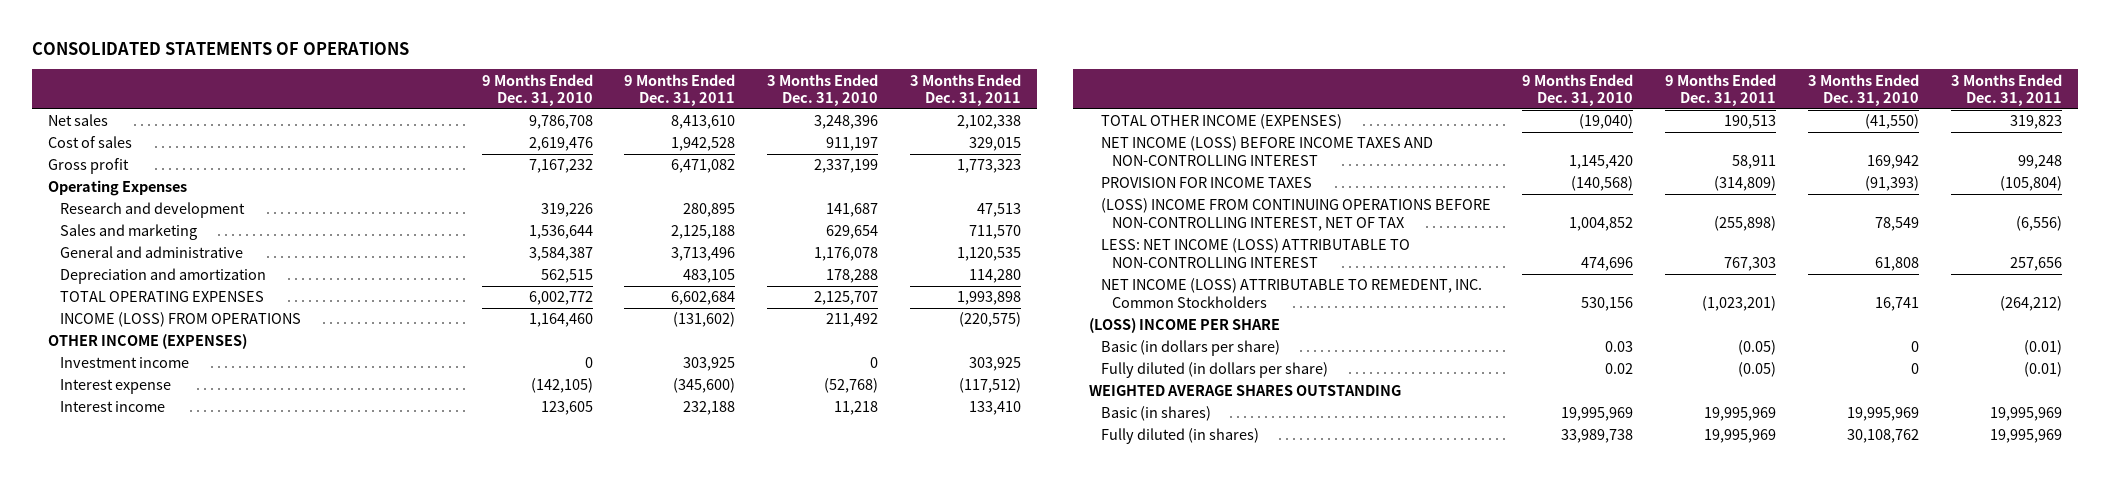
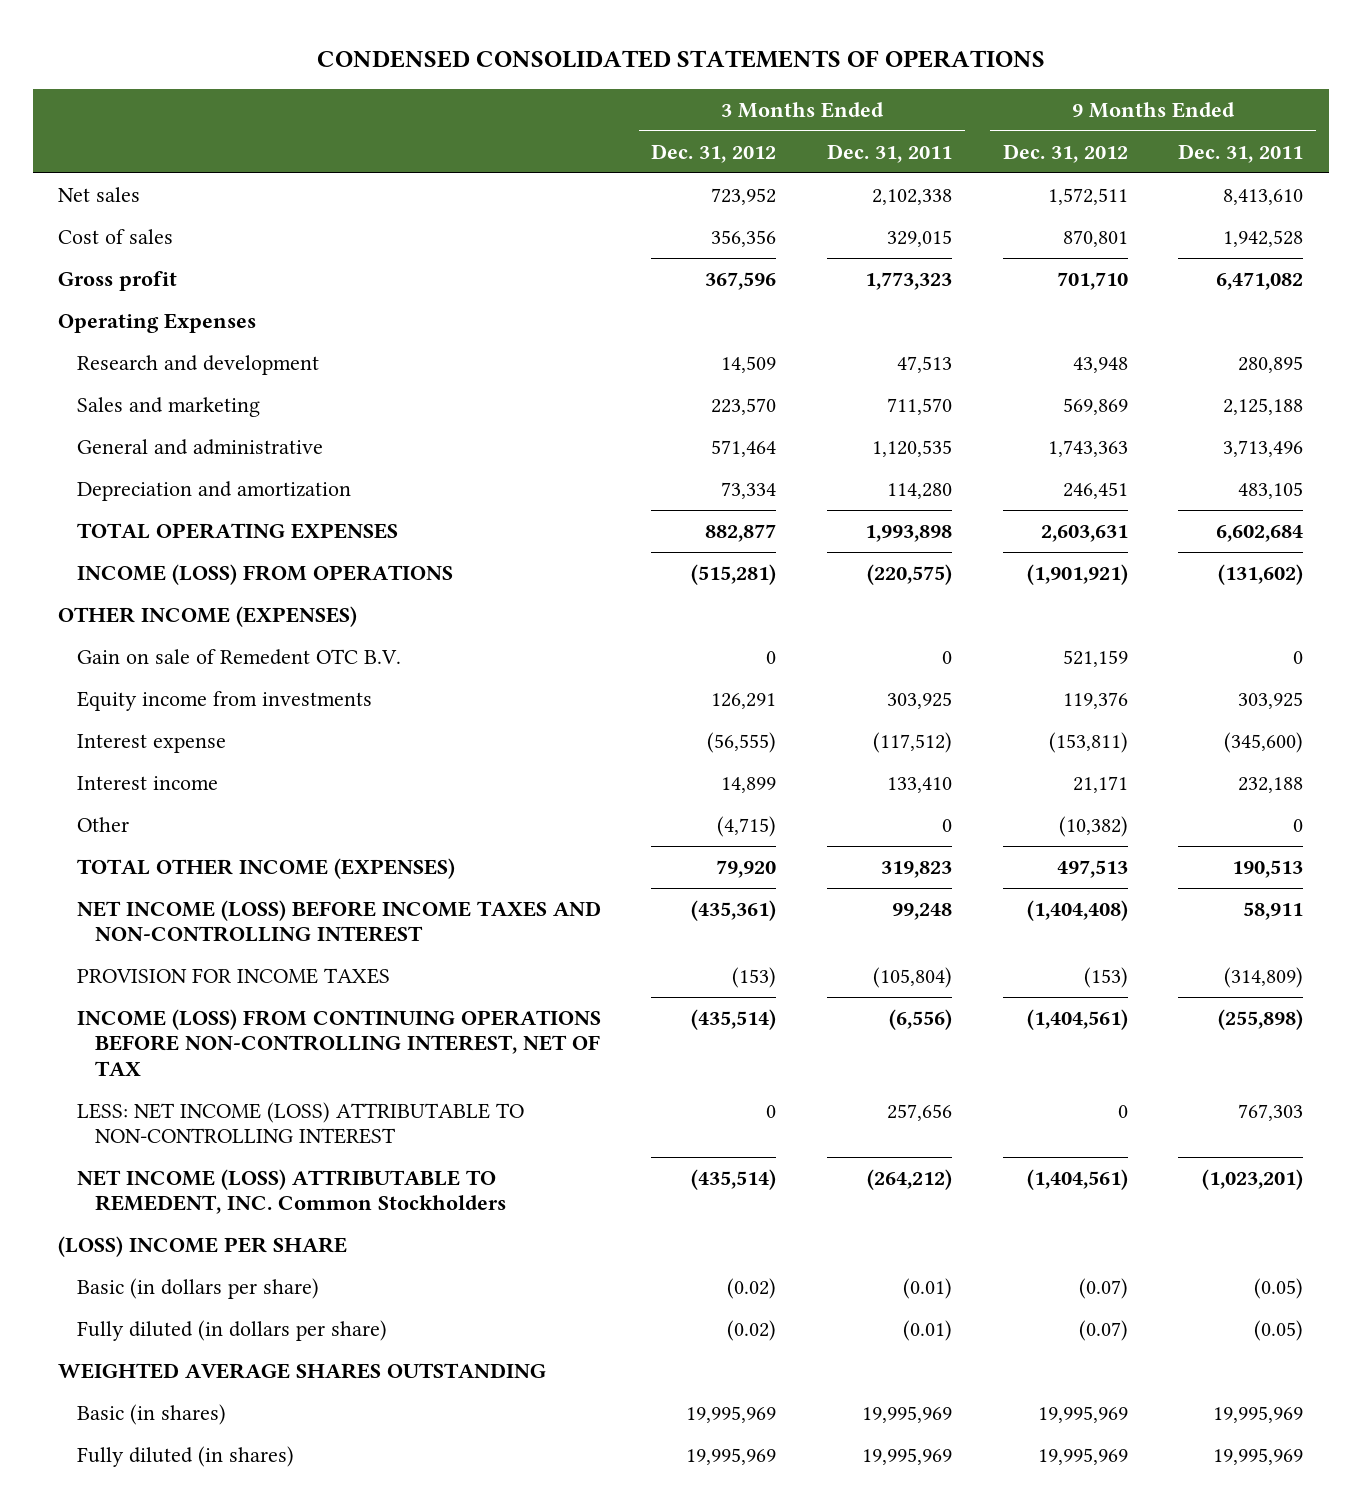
[32,41,410,55] CONSOLIDATED STATEMENTS OF OPERATIONS -> [316,49,1045,68] CONDENSED CONSOLIDATED STATEMENTS OF OPERATIONS
[481,73,593,107] 9 Months Ended Dec. 31, 2010 -> none
[767,73,879,107] 3 Months Ended Dec. 31, 2010 -> none
none -> [651,143,777,163] Dec. 31, 2012
none -> [1002,143,1128,163] Dec. 31, 2012
none -> [76,649,401,666] Gain on sale of Remedent OTC B.V.
[59,357,189,369] Investment income -> [76,691,372,712] Equity income from investments
none -> [76,817,129,833] Other
[1100,198,1491,231] (LOSS) INCOME FROM CONTINUING OPERATIONS BEFORE NON-CONTROLLING INTEREST, NET OF TAX -> [76,1009,601,1076] INCOME (LOSS) FROM CONTINUING OPERATIONS BEFORE NON-CONTROLLING INTEREST, NET OF TAX

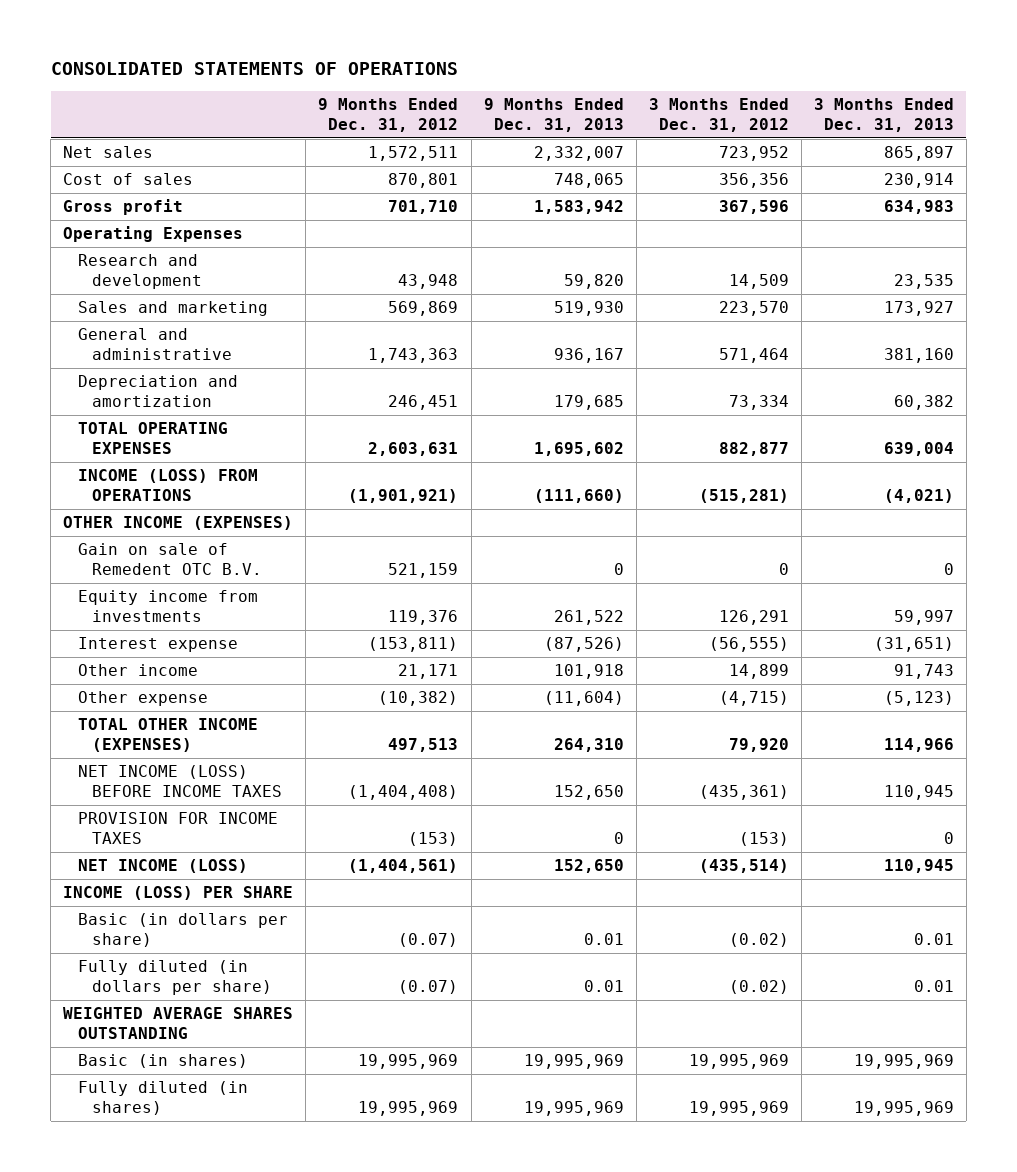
[316,49,1045,68] CONDENSED CONSOLIDATED STATEMENTS OF OPERATIONS -> [50,62,458,76] CONSOLIDATED STATEMENTS OF OPERATIONS
[827,143,953,163] Dec. 31, 2011 -> none
[1178,143,1304,163] Dec. 31, 2011 -> none
none -> [483,98,624,133] 9 Months Ended Dec. 31, 2013
none -> [813,98,954,133] 3 Months Ended Dec. 31, 2013
[76,776,218,791] Interest income -> [77,664,198,677] Other income
[76,817,129,833] Other -> [77,691,208,707] Other expense
[76,900,601,943] NET INCOME (LOSS) BEFORE INCOME TAXES AND NON-CONTROLLING INTEREST -> [77,765,283,797] NET INCOME (LOSS) BEFORE INCOME TAXES
[76,1102,524,1145] LESS: NET INCOME (LOSS) ATTRIBUTABLE TO NON-CONTROLLING INTEREST -> none
[76,1169,507,1215] NET INCOME (LOSS) ATTRIBUTABLE TO REMEDENT, INC. Common Stockholders -> none
[76,1009,601,1076] INCOME (LOSS) FROM CONTINUING OPERATIONS BEFORE NON-CONTROLLING INTEREST, NET OF TAX -> [77,859,248,874] NET INCOME (LOSS)
[58,1236,348,1258] (LOSS) INCOME PER SHARE -> [63,886,294,901] INCOME (LOSS) PER SHARE

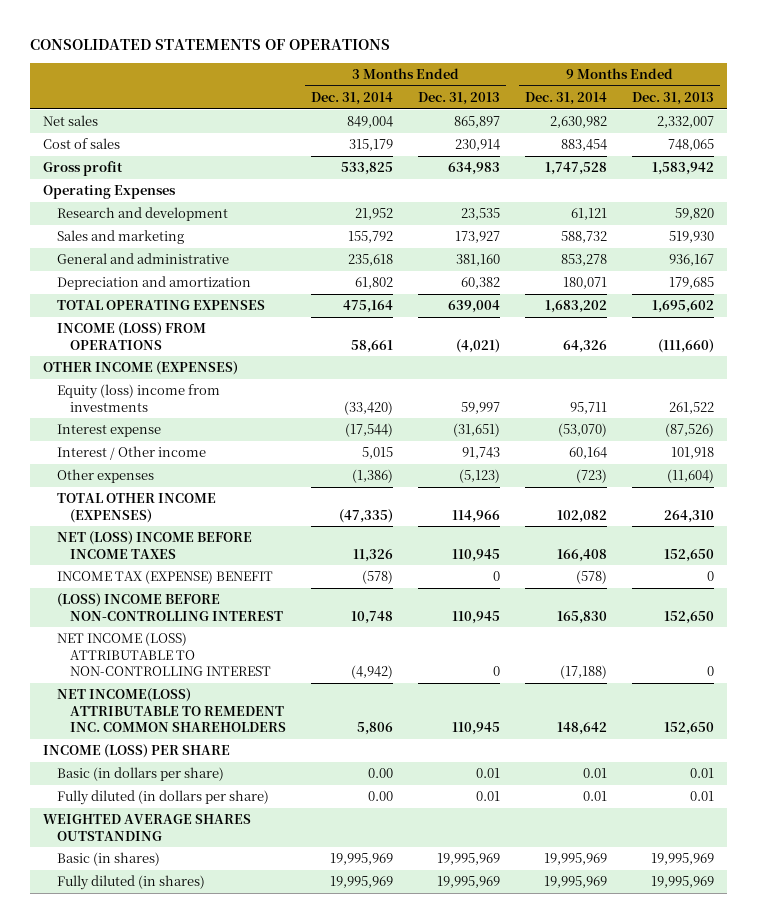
[318,98,459,133] 9 Months Ended Dec. 31, 2012 -> none
[648,98,789,133] 3 Months Ended Dec. 31, 2012 -> none
none -> [311,92,394,106] Dec. 31, 2014
none -> [525,92,608,106] Dec. 31, 2014
[77,543,263,575] Gain on sale of Remedent OTC B.V. -> none
[77,590,258,622] Equity income from investments -> [56,384,220,412] Equity (loss) income from investments
[77,664,198,677] Other income -> [56,446,206,461] Interest / Other income
[77,691,208,707] Other expense -> [56,469,154,484] Other expenses
[77,765,283,797] NET INCOME (LOSS) BEFORE INCOME TAXES -> [56,531,252,559] NET (LOSS) INCOME BEFORE INCOME TAXES
[77,812,278,844] PROVISION FOR INCOME TAXES -> [56,570,273,585] INCOME TAX (EXPENSE) BENEFIT
[77,859,248,874] NET INCOME (LOSS) -> [56,593,284,621] (LOSS) INCOME BEFORE NON-CONTROLLING INTEREST
none -> [56,632,272,677] NET INCOME (LOSS) ATTRIBUTABLE TO NON-CONTROLLING INTEREST
none -> [56,688,287,733] NET INCOME(LOSS) ATTRIBUTABLE TO REMEDENT INC. COMMON SHAREHOLDERS

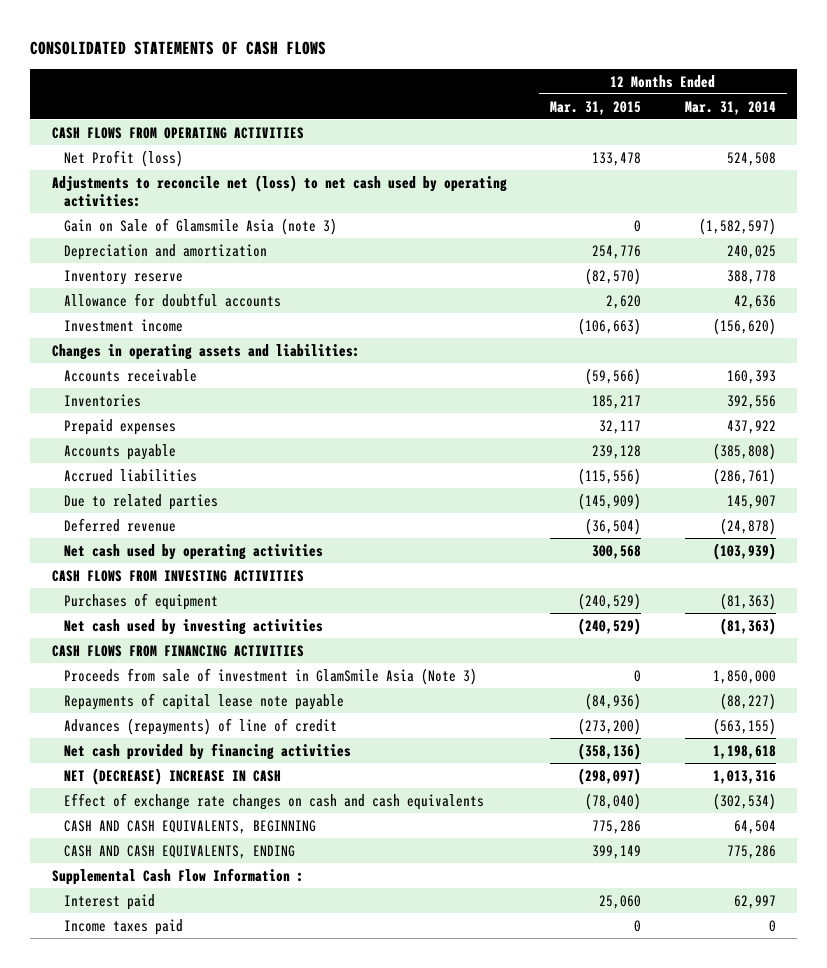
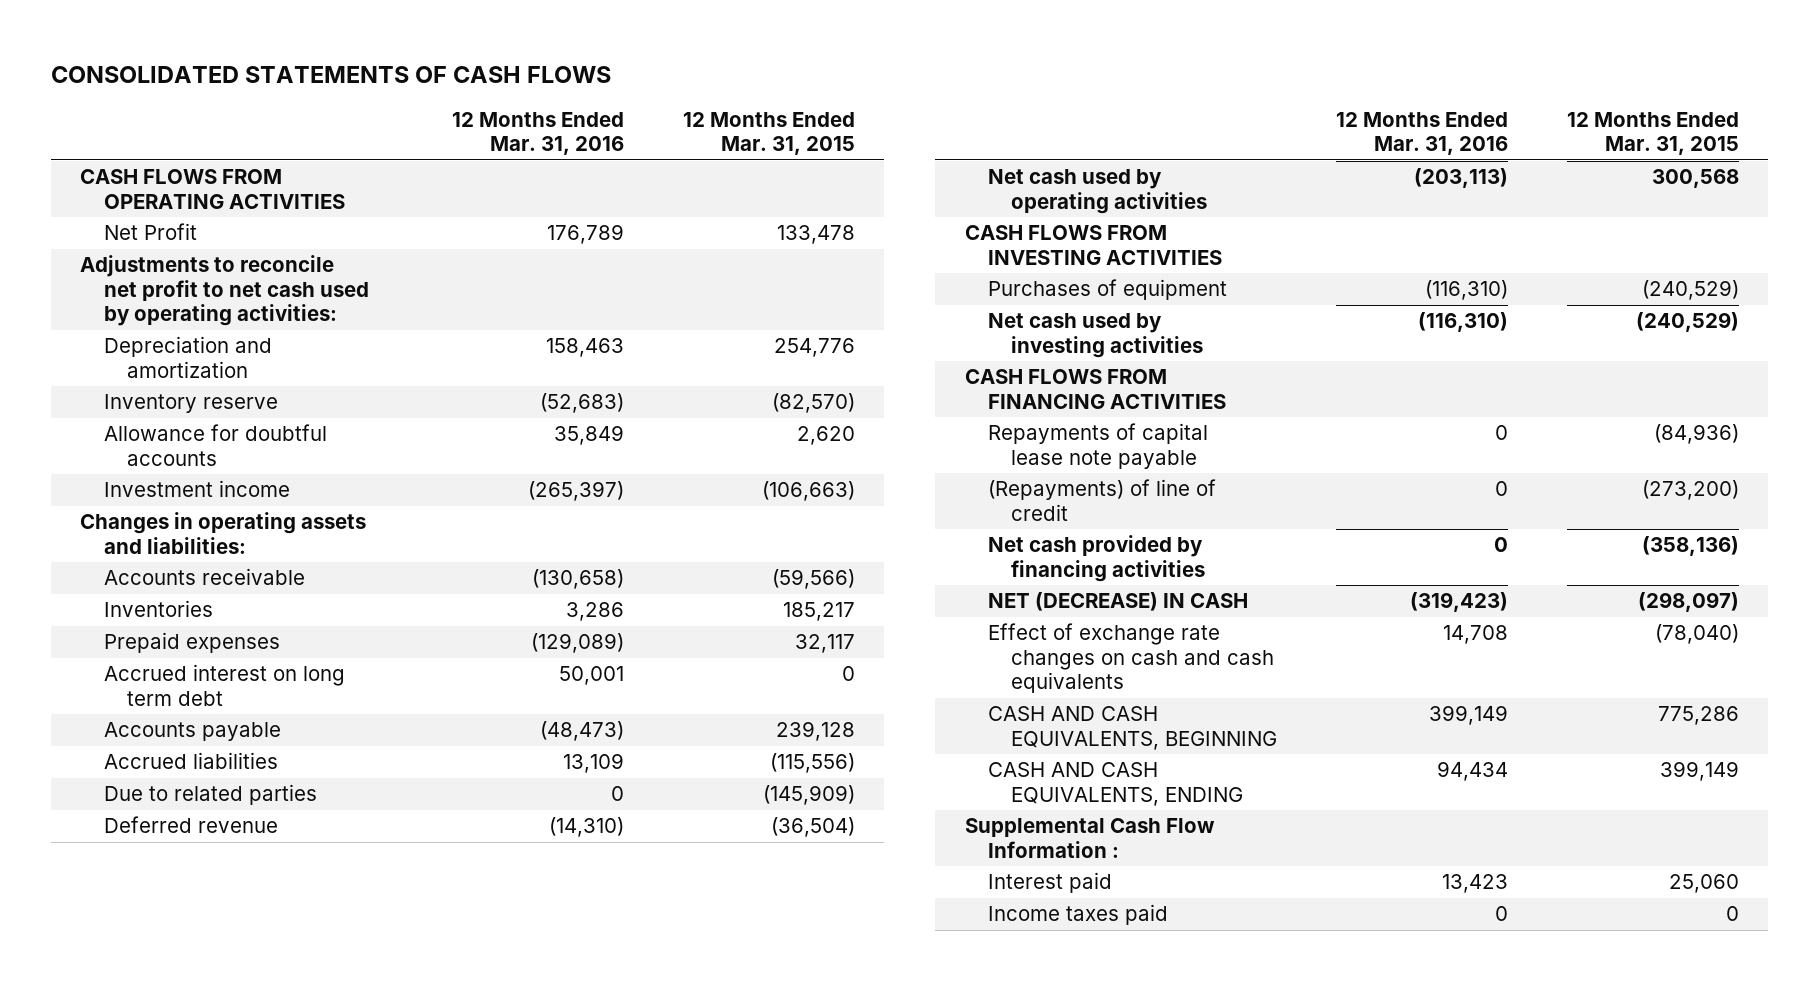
[684,100,776,115] Mar. 31, 2014 -> none
none -> [451,111,624,156] 12 Months Ended Mar. 31, 2016
[63,217,337,235] Gain on Sale of Glamsmile Asia (note 3) -> none
[63,149,183,167] Net Profit (loss) -> [103,223,197,241] Net Profit
[51,174,507,207] Adjustments to reconcile net (loss) to net cash used by operating activities: -> [80,255,369,327] Adjustments to reconcile net profit to net cash used by operating activities:
none -> [103,664,345,706] Accrued interest on long term debt
[63,667,477,685] Proceeds from sale of investment in GlamSmile Asia (Note 3) -> none
[63,717,337,735] Advances (repayments) of line of credit -> [987,479,1216,521] (Repayments) of line of credit
[63,767,281,785] NET (DECREASE) INCREASE IN CASH -> [987,592,1248,612] NET (DECREASE) IN CASH

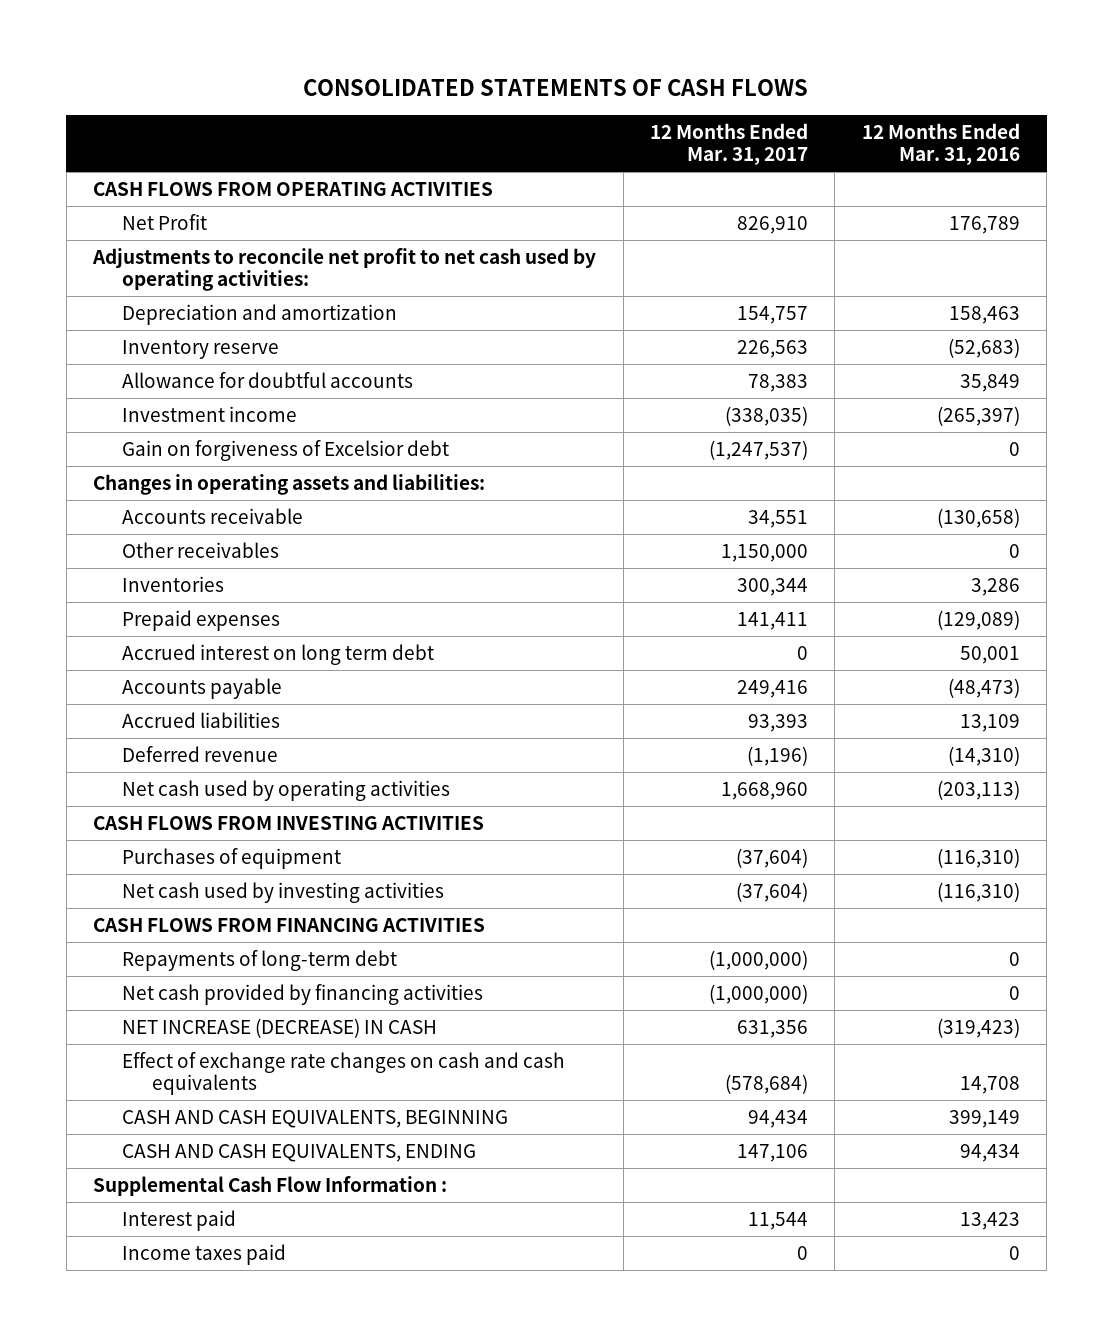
[682,111,855,156] 12 Months Ended Mar. 31, 2015 -> none
none -> [649,122,808,166] 12 Months Ended Mar. 31, 2017
none -> [122,439,450,461] Gain on forgiveness of Excelsior debt
none -> [122,541,280,558] Other receivables
[103,784,317,806] Due to related parties -> none
[987,423,1208,469] Repayments of capital lease note payable -> none
[987,479,1216,521] (Repayments) of line of credit -> none
none -> [122,949,398,971] Repayments of long-term debt
[987,592,1248,612] NET (DECREASE) IN CASH -> [122,1017,438,1038] NET INCREASE (DECREASE) IN CASH

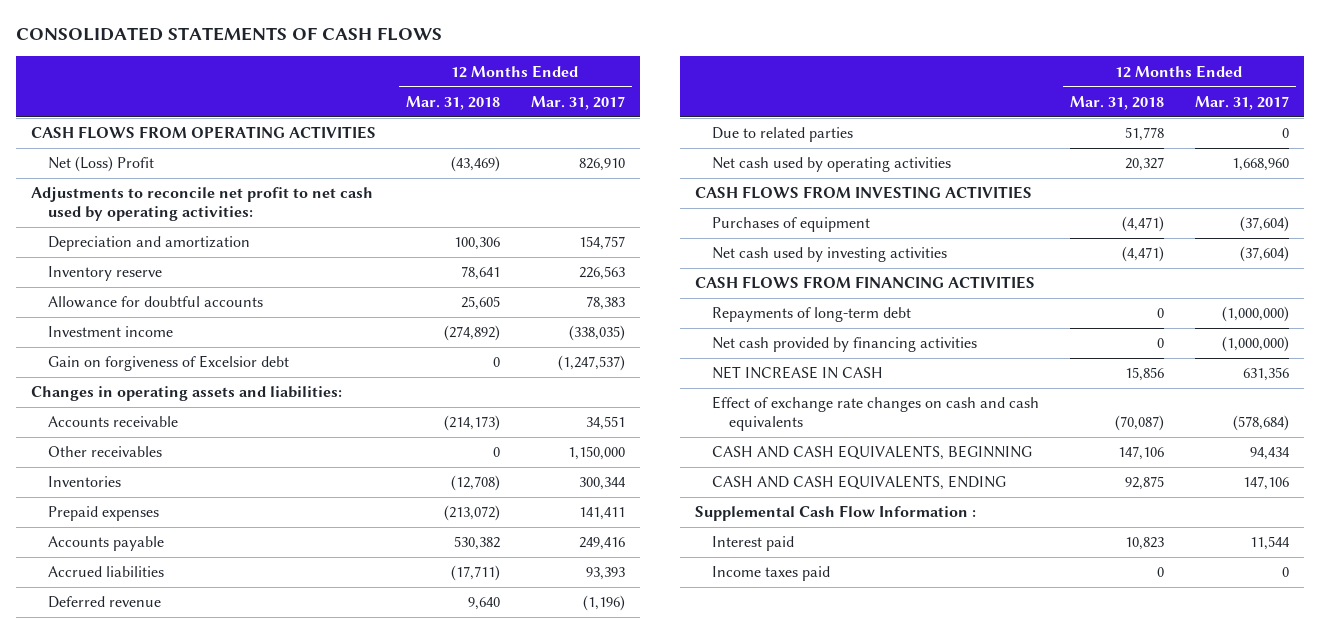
[861,122,1020,166] 12 Months Ended Mar. 31, 2016 -> none
none -> [406,95,501,110] Mar. 31, 2018
[122,213,208,230] Net Profit -> [47,156,154,173] Net (Loss) Profit
[122,643,435,665] Accrued interest on long term debt -> none
none -> [711,127,853,143] Due to related parties
[122,1017,438,1038] NET INCREASE (DECREASE) IN CASH -> [711,366,883,380] NET INCREASE IN CASH

